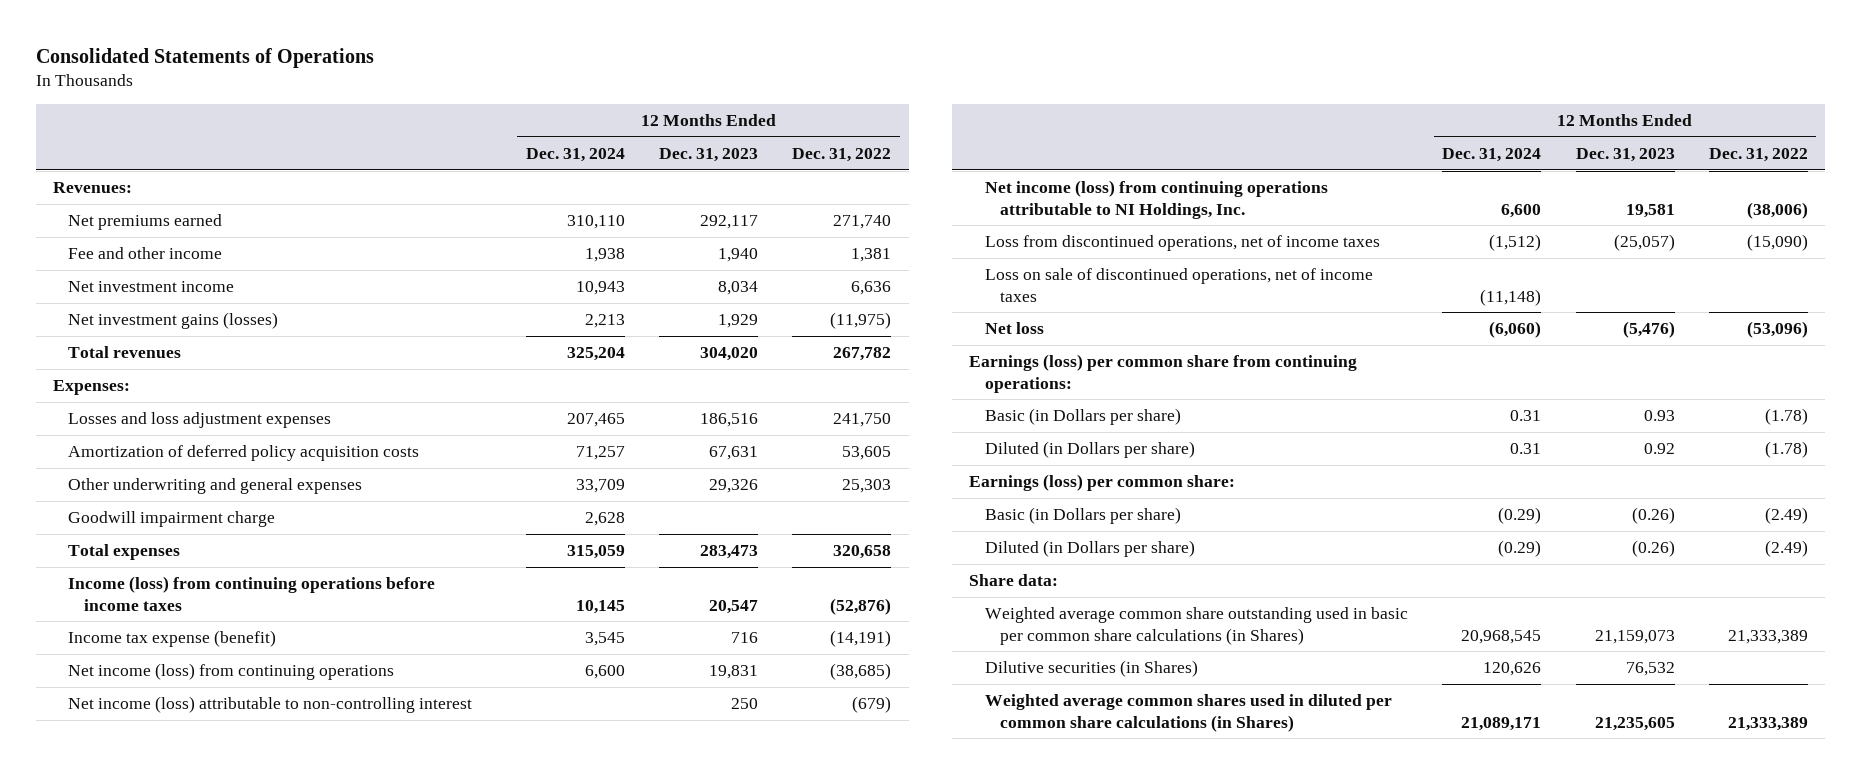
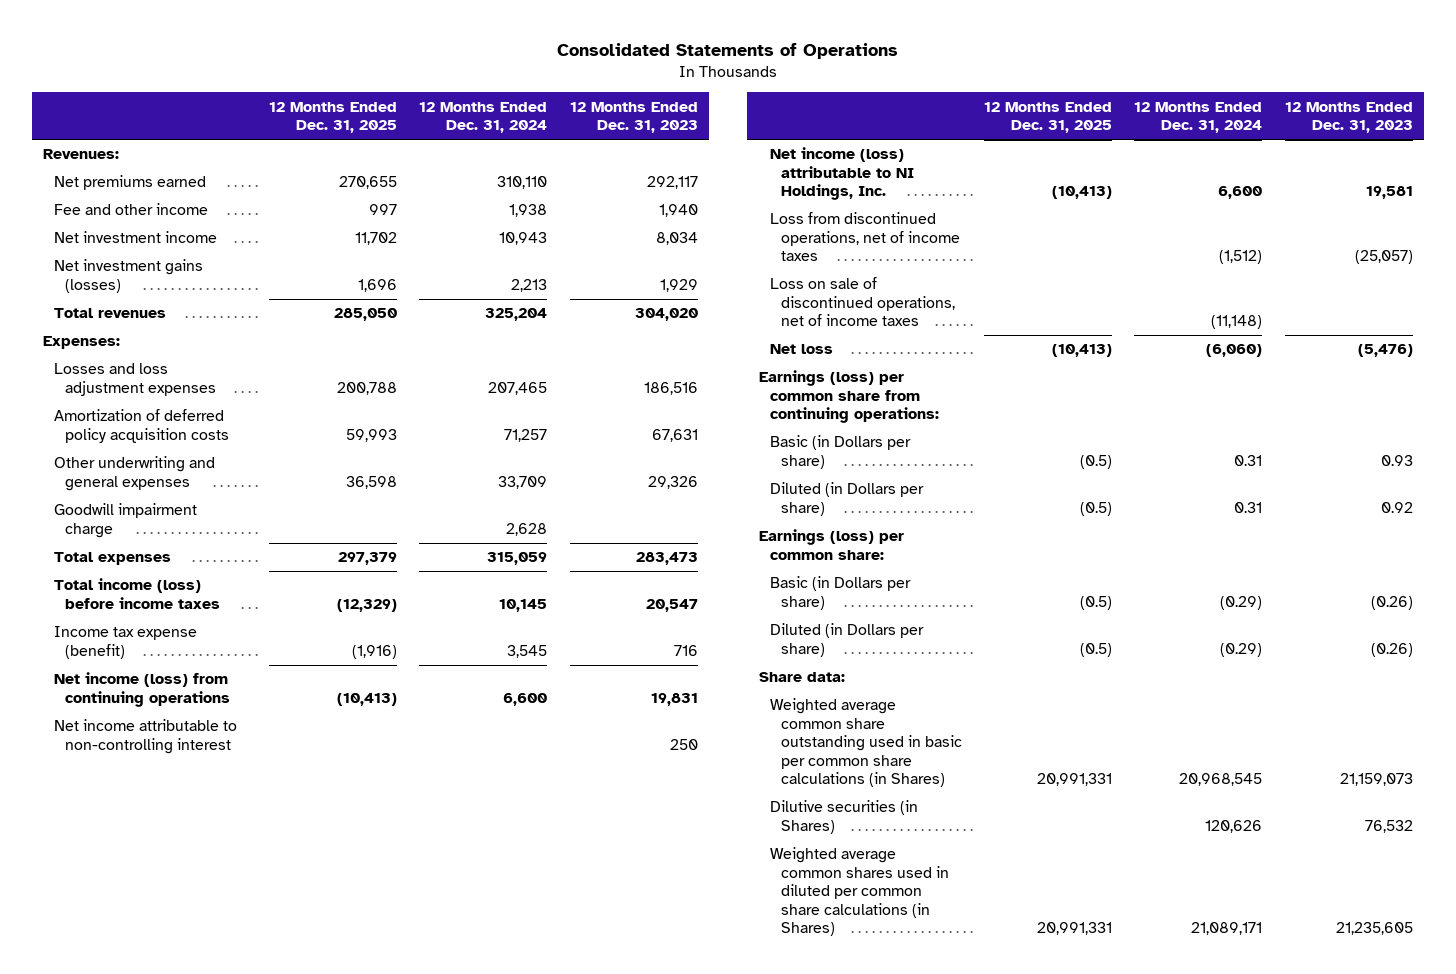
[792,147,892,162] Dec. 31, 2022 -> none
none -> [268,101,397,134] 12 Months Ended Dec. 31, 2025
[68,576,436,611] Income (loss) from continuing operations before income taxes -> [54,578,221,609] Total income (loss) before income taxes
[68,696,473,714] Net income (loss) attributable to non-controlling interest -> [54,719,238,754] Net income attributable to non-controlling interest
[984,180,1328,219] Net income (loss) from continuing operations attributable to NI Holdings, Inc. -> [769,147,914,201] Net income (loss) attributable to NI Holdings, Inc.

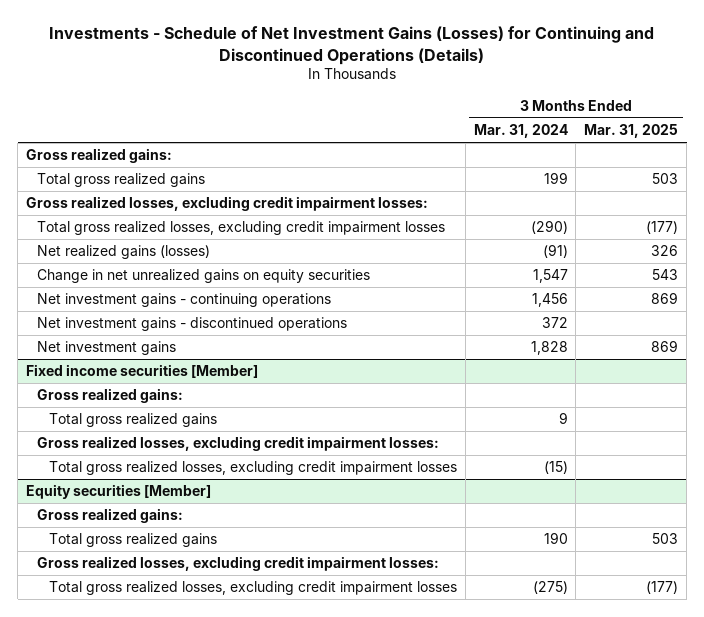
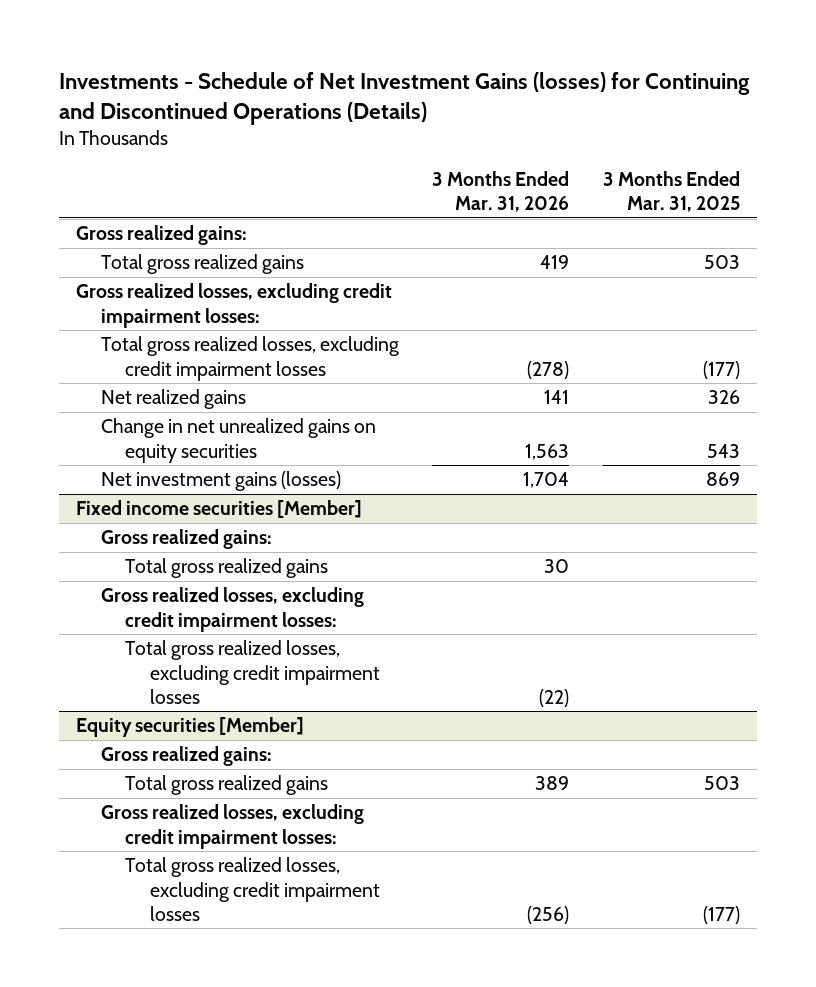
[49,26,655,65] Investments - Schedule of Net Investment Gains (Losses) for Continuing and Discontinued Operations (Details) -> [58,72,750,126] Investments - Schedule of Net Investment Gains (losses) for Continuing and Discontinued Operations (Details)
[473,124,568,139] Mar. 31, 2024 -> none
none -> [432,171,570,213] 3 Months Ended Mar. 31, 2026
[37,245,211,260] Net realized gains (losses) -> [100,389,246,410] Net realized gains
[37,293,332,308] Net investment gains - continuing operations -> none
[37,317,348,332] Net investment gains - discontinued operations -> none
[37,341,177,356] Net investment gains -> [100,471,341,492] Net investment gains (losses)

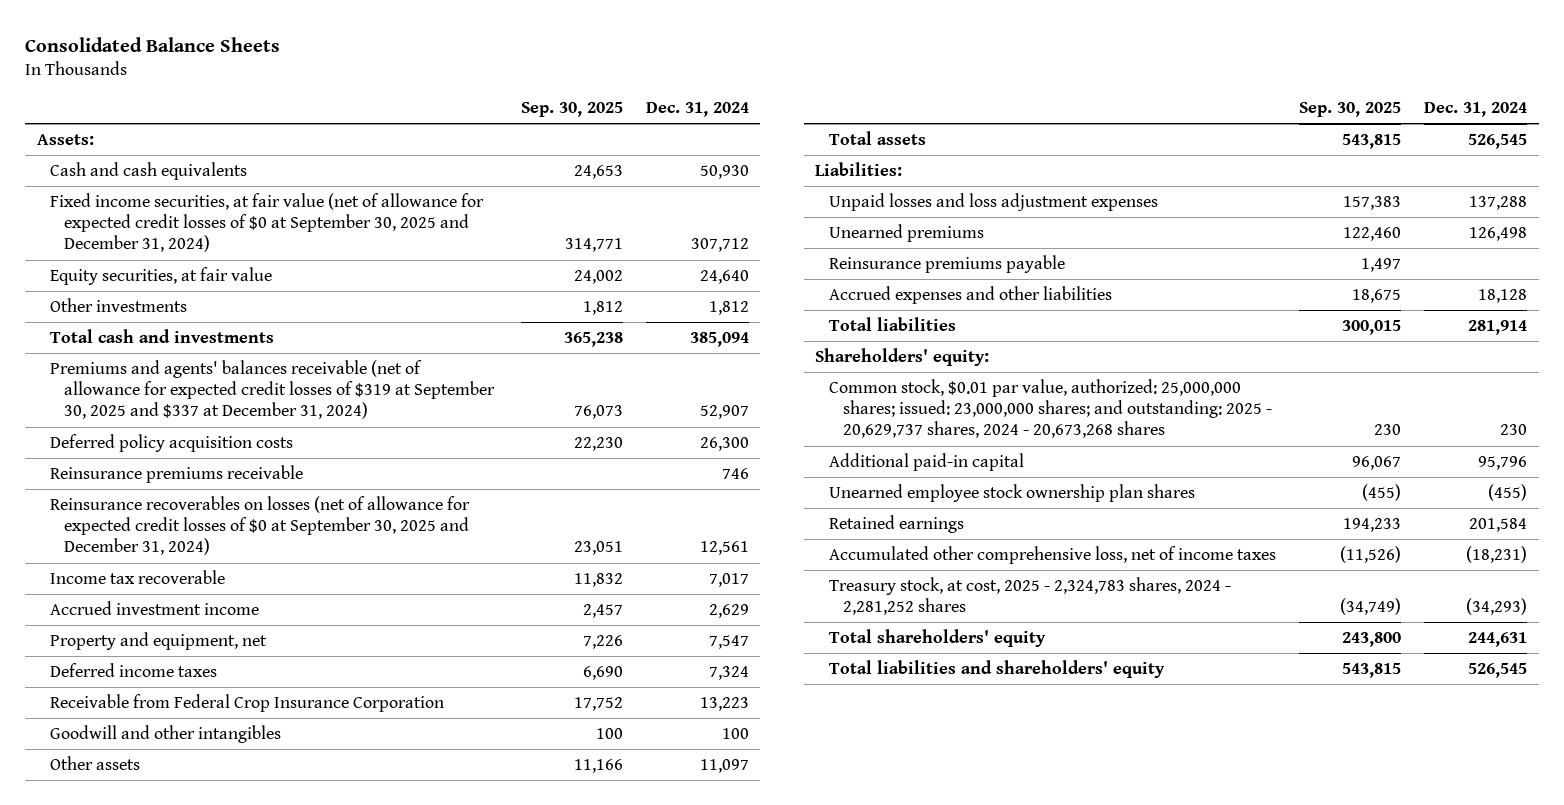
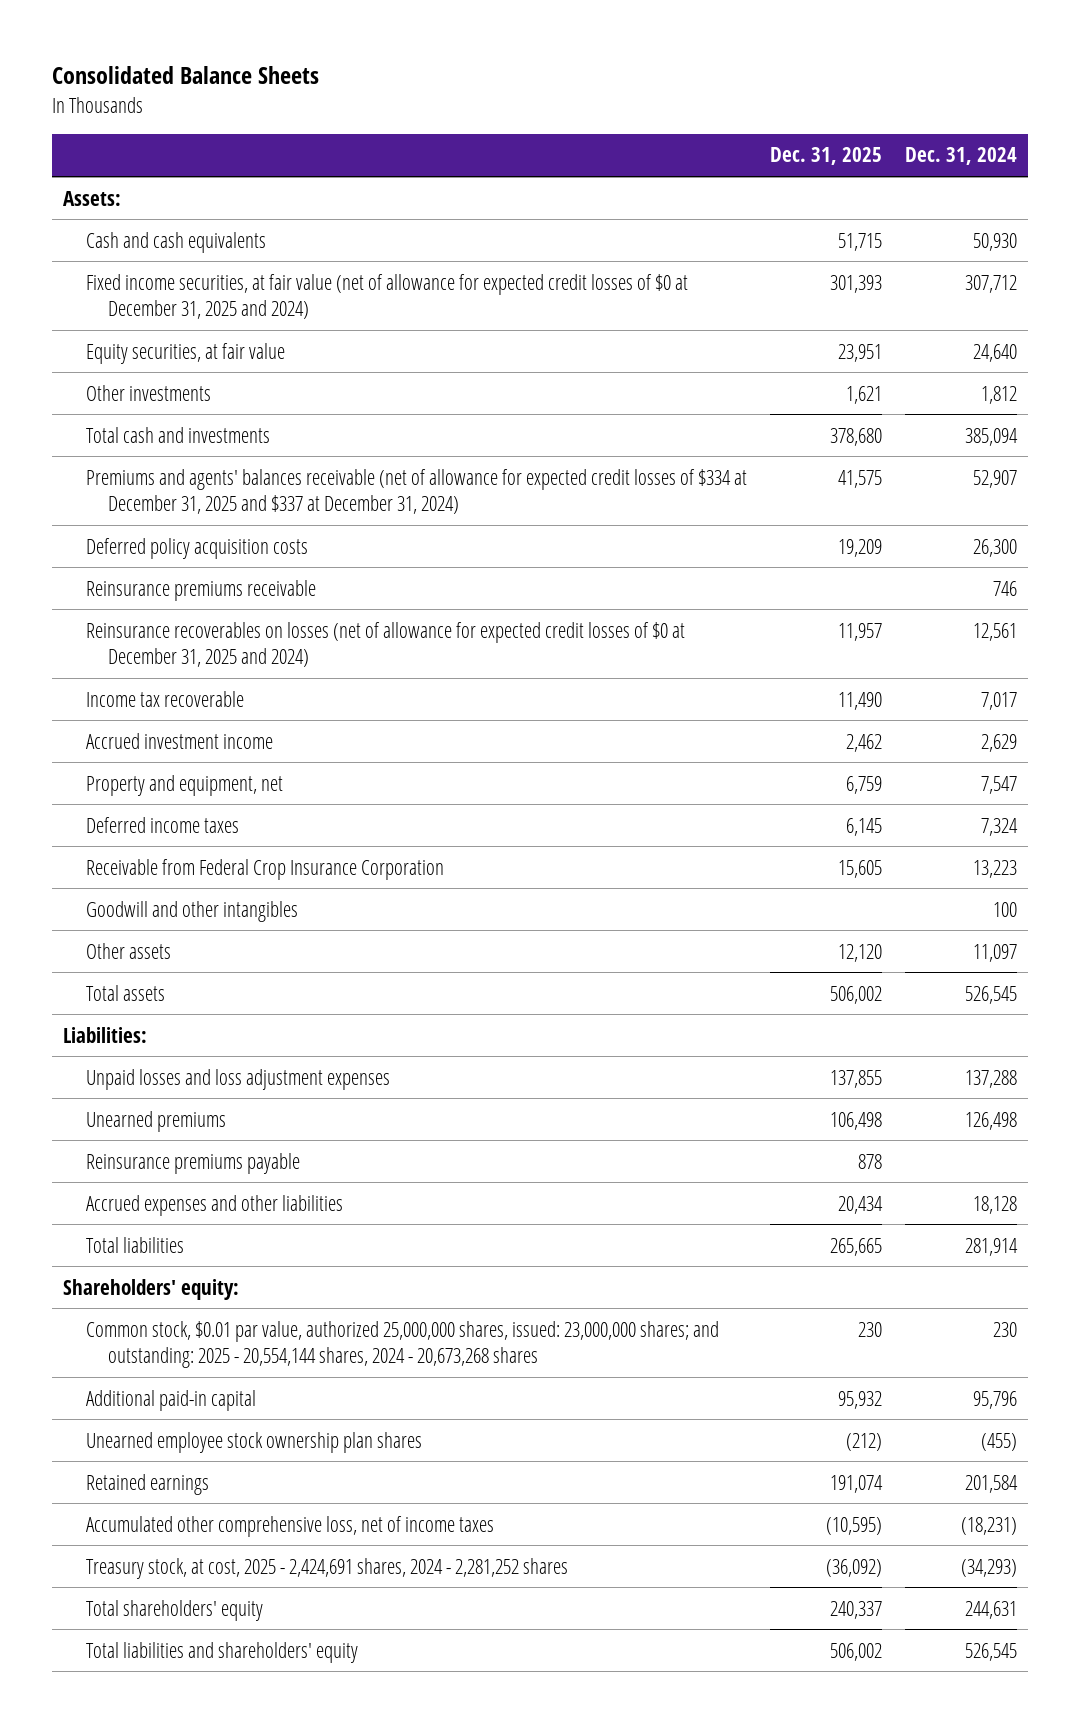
[520,102,623,118] Sep. 30, 2025 -> none
none -> [769,147,882,166] Dec. 31, 2025
[50,192,485,253] Fixed income securities, at fair value (net of allowance for expected credit losses of $0 at September 30, 2025 and December 31, 2024) -> [85,273,688,320] Fixed income securities, at fair value (net of allowance for expected credit losses of $0 at December 31, 2025 and 2024)
[50,359,496,420] Premiums and agents' balances receivable (net of allowance for expected credit losses of $319 at September 30, 2025 and $337 at December 31, 2024) -> [85,468,747,515] Premiums and agents' balances receivable (net of allowance for expected credit losses of $334 at December 31, 2025 and $337 at December 31, 2024)
[50,495,471,556] Reinsurance recoverables on losses (net of allowance for expected credit losses of $0 at September 30, 2025 and December 31, 2024) -> [85,621,685,668] Reinsurance recoverables on losses (net of allowance for expected credit losses of $0 at December 31, 2025 and 2024)
[829,378,1272,439] Common stock, $0.01 par value, authorized: 25,000,000 shares; issued: 23,000,000 shares; and outstanding: 2025 - 20,629,737 shares, 2024 - 20,673,268 shares -> [85,1320,719,1369] Common stock, $0.01 par value, authorized 25,000,000 shares, issued: 23,000,000 shares; and outstanding: 2025 - 20,554,144 shares, 2024 - 20,673,268 shares
[829,576,1232,616] Treasury stock, at cost, 2025 - 2,324,783 shares, 2024 - 2,281,252 shares -> [85,1557,568,1579] Treasury stock, at cost, 2025 - 2,424,691 shares, 2024 - 2,281,252 shares

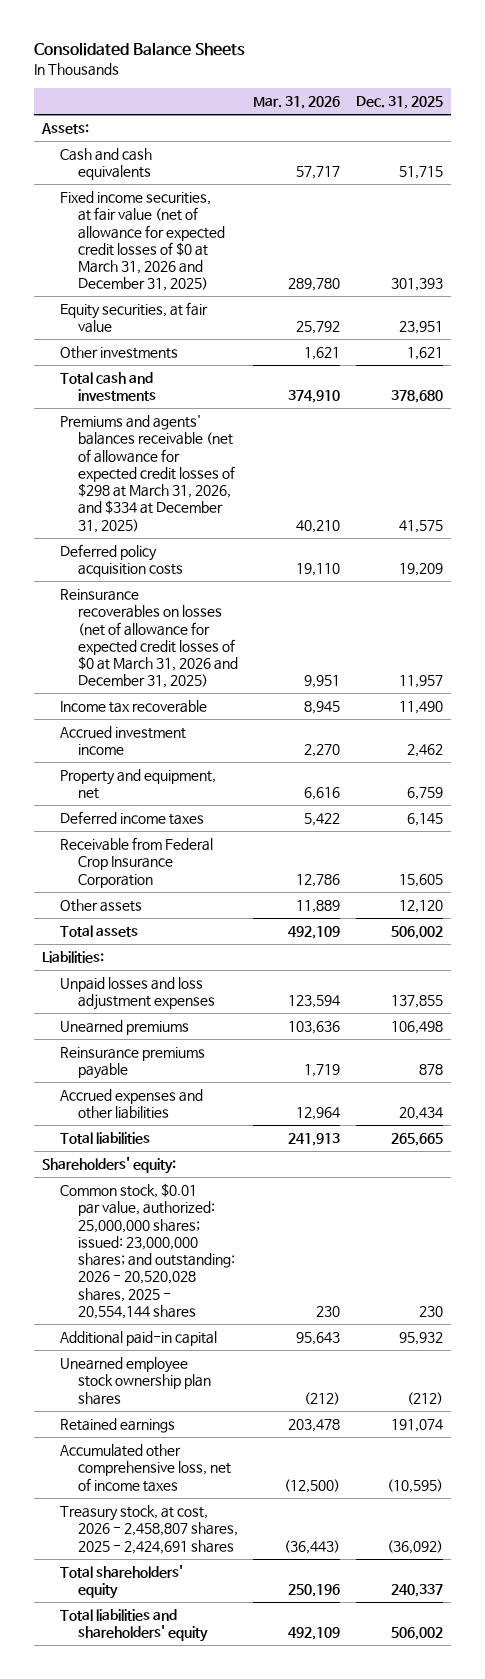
[904,147,1017,166] Dec. 31, 2024 -> none
none -> [253,95,341,109] Mar. 31, 2026
[85,273,688,320] Fixed income securities, at fair value (net of allowance for expected credit losses of $0 at December 31, 2025 and 2024) -> [59,191,225,292] Fixed income securities, at fair value (net of allowance for expected credit losses of $0 at March 31, 2026 and December 31, 2025)
[85,468,747,515] Premiums and agents' balances receivable (net of allowance for expected credit losses of $334 at December 31, 2025 and $337 at December 31, 2024) -> [59,415,235,533] Premiums and agents' balances receivable (net of allowance for expected credit losses of $298 at March 31, 2026, and $334 at December 31, 2025)
[85,579,316,601] Reinsurance premiums receivable -> none
[85,621,685,668] Reinsurance recoverables on losses (net of allowance for expected credit losses of $0 at December 31, 2025 and 2024) -> [59,589,238,689] Reinsurance recoverables on losses (net of allowance for expected credit losses of $0 at March 31, 2026 and December 31, 2025)
[85,900,298,922] Goodwill and other intangibles -> none
[85,1320,719,1369] Common stock, $0.01 par value, authorized 25,000,000 shares, issued: 23,000,000 shares; and outstanding: 2025 - 20,554,144 shares, 2024 - 20,673,268 shares -> [59,1183,235,1319] Common stock, $0.01 par value, authorized: 25,000,000 shares; issued: 23,000,000 shares; and outstanding: 2026 - 20,520,028 shares, 2025 - 20,554,144 shares
[85,1557,568,1579] Treasury stock, at cost, 2025 - 2,424,691 shares, 2024 - 2,281,252 shares -> [59,1505,238,1554] Treasury stock, at cost, 2026 - 2,458,807 shares, 2025 - 2,424,691 shares

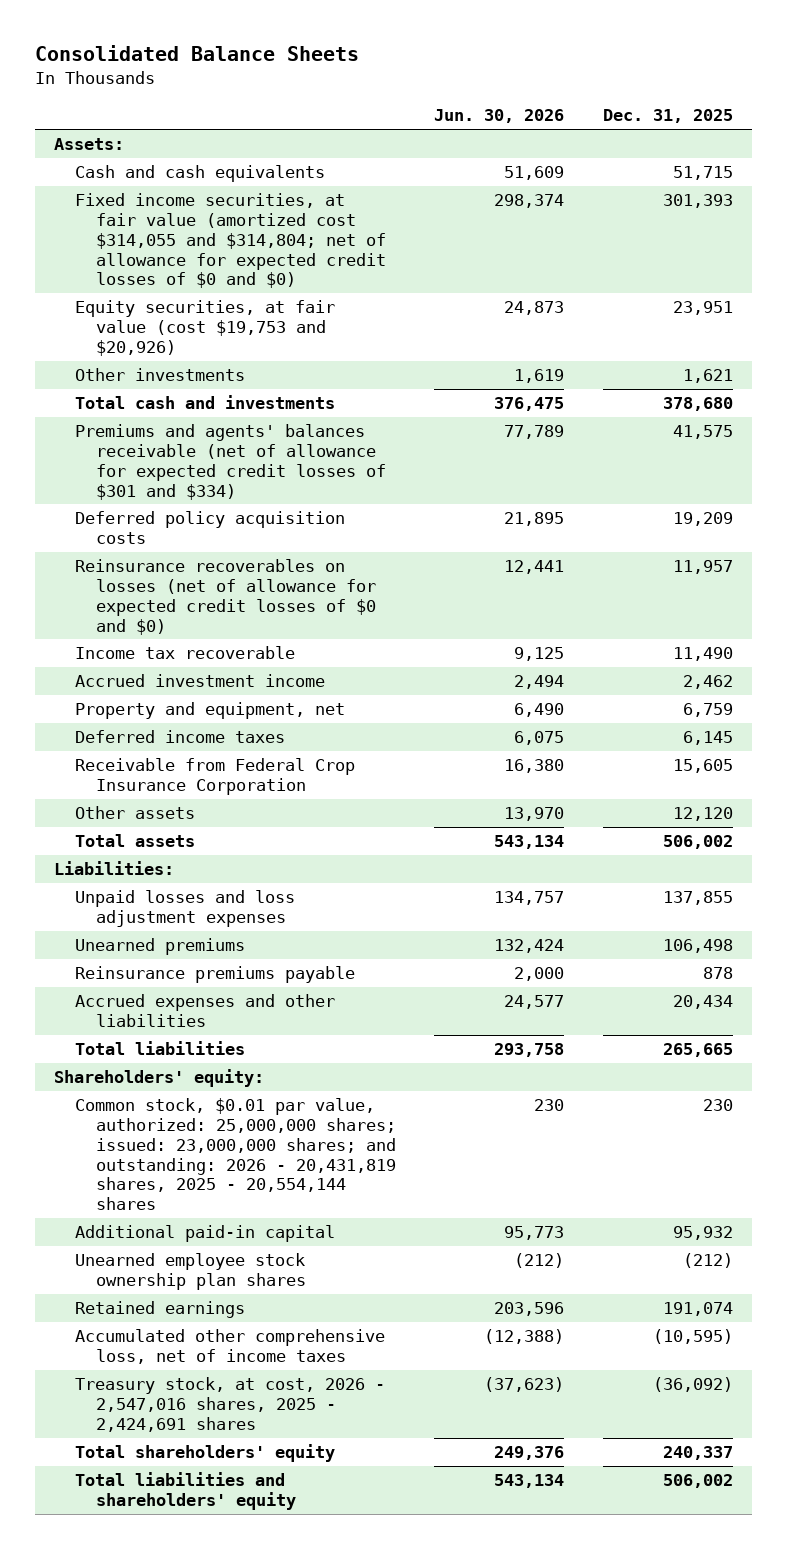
[253,95,341,109] Mar. 31, 2026 -> none
none -> [434,109,565,124] Jun. 30, 2026
[59,191,225,292] Fixed income securities, at fair value (net of allowance for expected credit losses of $0 at March 31, 2026 and December 31, 2025) -> [75,193,386,289] Fixed income securities, at fair value (amortized cost $314,055 and $314,804; net of allowance for expected credit losses of $0 and $0)
[59,302,208,334] Equity securities, at fair value -> [75,300,336,356] Equity securities, at fair value (cost $19,753 and $20,926)
[59,415,235,533] Premiums and agents' balances receivable (net of allowance for expected credit losses of $298 at March 31, 2026, and $334 at December 31, 2025) -> [75,424,386,500] Premiums and agents' balances receivable (net of allowance for expected credit losses of $301 and $334)
[59,589,238,689] Reinsurance recoverables on losses (net of allowance for expected credit losses of $0 at March 31, 2026 and December 31, 2025) -> [75,559,376,635] Reinsurance recoverables on losses (net of allowance for expected credit losses of $0 and $0)
[59,1183,235,1319] Common stock, $0.01 par value, authorized: 25,000,000 shares; issued: 23,000,000 shares; and outstanding: 2026 - 20,520,028 shares, 2025 - 20,554,144 shares -> [75,1098,396,1211] Common stock, $0.01 par value, authorized: 25,000,000 shares; issued: 23,000,000 shares; and outstanding: 2026 - 20,431,819 shares, 2025 - 20,554,144 shares
[59,1505,238,1554] Treasury stock, at cost, 2026 - 2,458,807 shares, 2025 - 2,424,691 shares -> [75,1377,386,1432] Treasury stock, at cost, 2026 - 2,547,016 shares, 2025 - 2,424,691 shares

